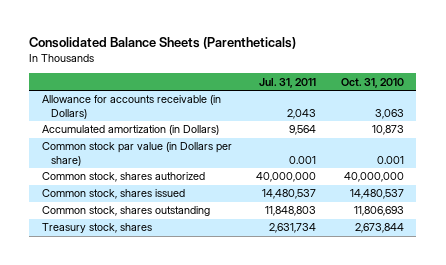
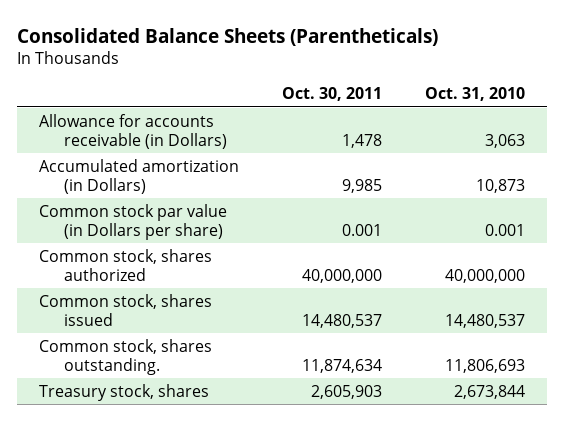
[259,77,317,88] Jul. 31, 2011 -> none
none -> [282,87,383,102] Oct. 30, 2011
[41,206,210,217] Common stock, shares outstanding -> [39,338,213,375] Common stock, shares outstanding.

